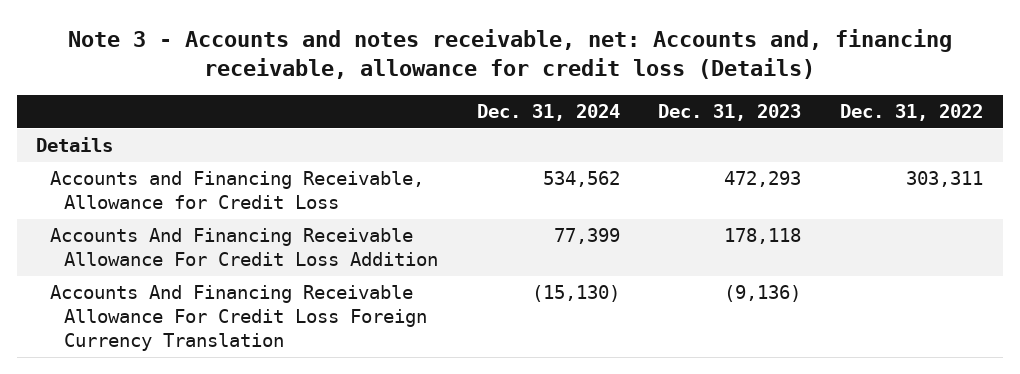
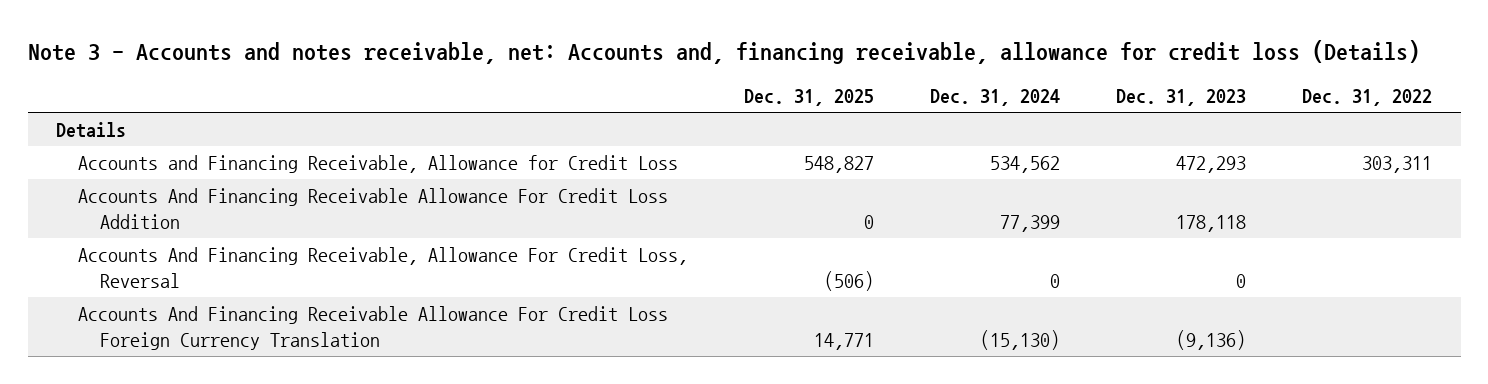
none -> [743,89,874,107] Dec. 31, 2025
none -> [77,246,688,288] Accounts And Financing Receivable, Allowance For Credit Loss, Reversal

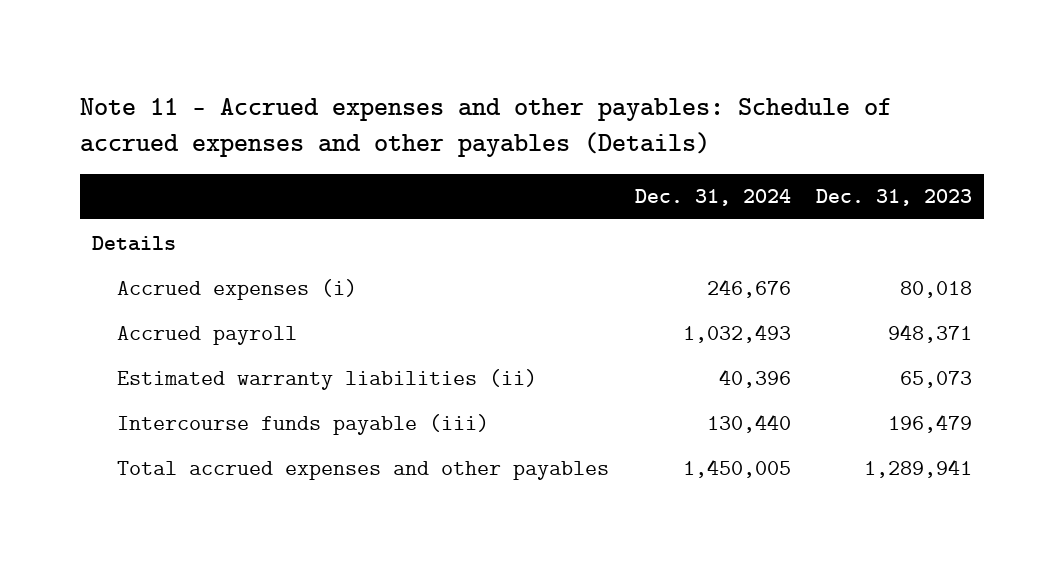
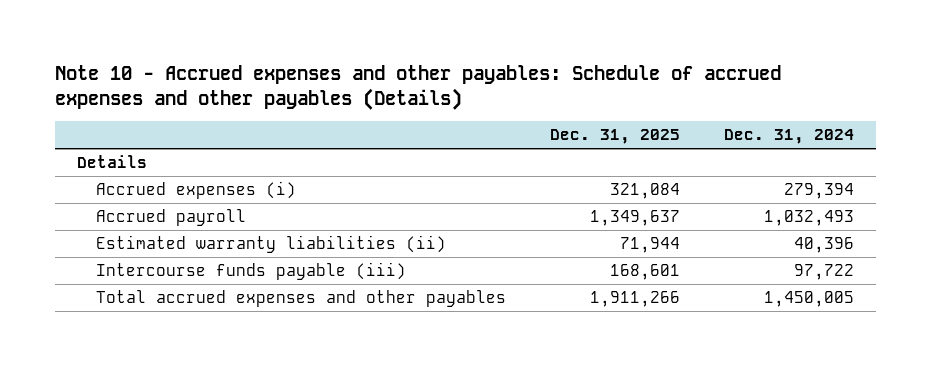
[79,98,892,157] Note 11 - Accrued expenses and other payables: Schedule of accrued expenses and other payables (Details) -> [54,64,781,110] Note 10 - Accrued expenses and other payables: Schedule of accrued expenses and other payables (Details)
[815,189,972,207] Dec. 31, 2023 -> none
none -> [549,129,680,145] Dec. 31, 2025
[706,278,791,298] 246,676 -> [784,183,855,200] 279,394
[706,413,791,433] 130,440 -> [794,264,855,281] 97,722

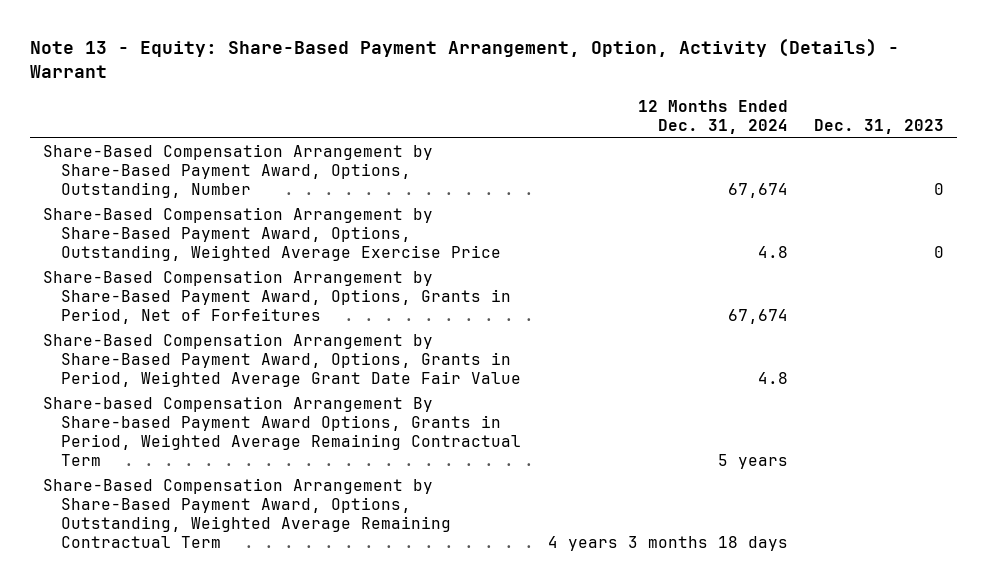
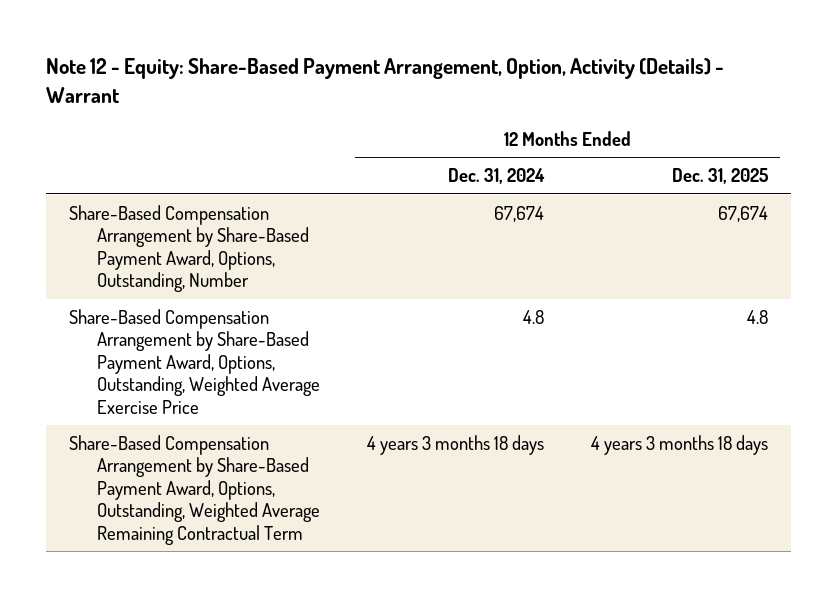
[29,38,899,79] Note 13 - Equity: Share-Based Payment Arrangement, Option, Activity (Details) - Warrant -> [45,58,724,103] Note 12 - Equity: Share-Based Payment Arrangement, Option, Activity (Details) - Warrant
[813,119,944,135] Dec. 31, 2023 -> none
none -> [671,168,768,185] Dec. 31, 2025
[42,270,512,325] Share-Based Compensation Arrangement by Share-Based Payment Award, Options, Grants in Period, Net of Forfeitures -> none
[42,333,522,388] Share-Based Compensation Arrangement by Share-Based Payment Award, Options, Grants in Period, Weighted Average Grant Date Fair Value -> none
[42,396,522,467] Share-based Compensation Arrangement By Share-based Payment Award Options, Grants in Period, Weighted Average Remaining Contractual Term -> none

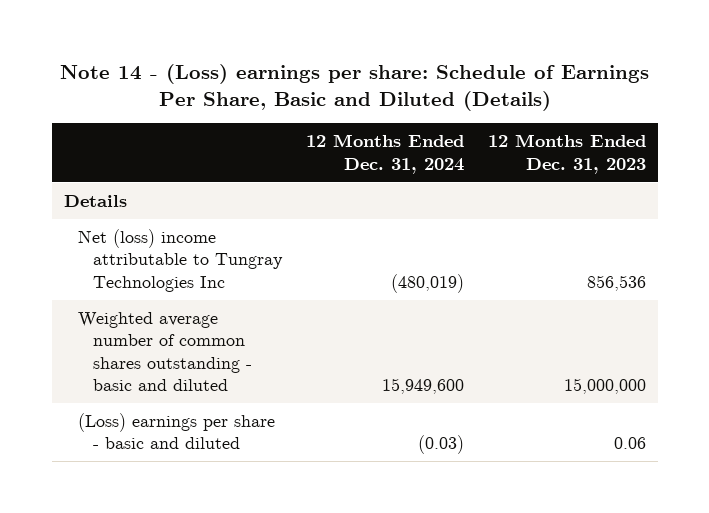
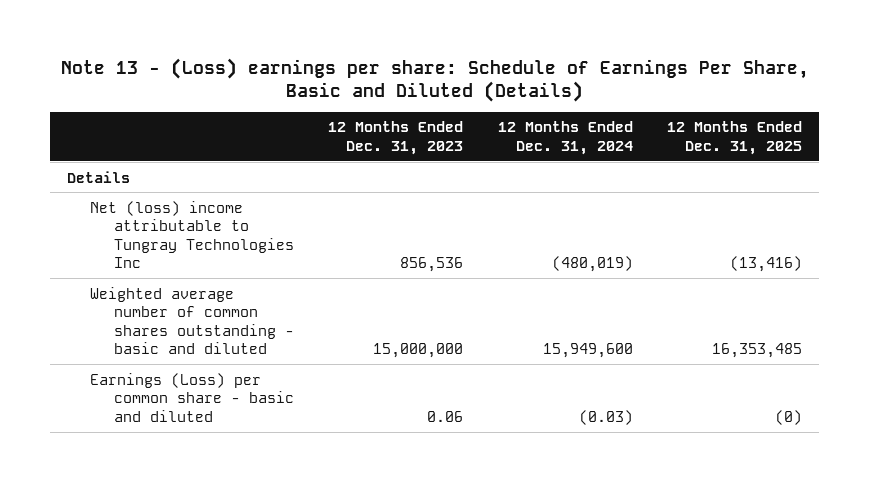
[59,63,649,111] Note 14 - (Loss) earnings per share: Schedule of Earnings Per Share, Basic and Diluted (Details) -> [60,57,809,102] Note 13 - (Loss) earnings per share: Schedule of Earnings Per Share, Basic and Diluted (Details)
none -> [667,121,803,155] 12 Months Ended Dec. 31, 2025
[78,413,276,450] (Loss) earnings per share - basic and diluted -> [90,372,294,422] Earnings (Loss) per common share - basic and diluted

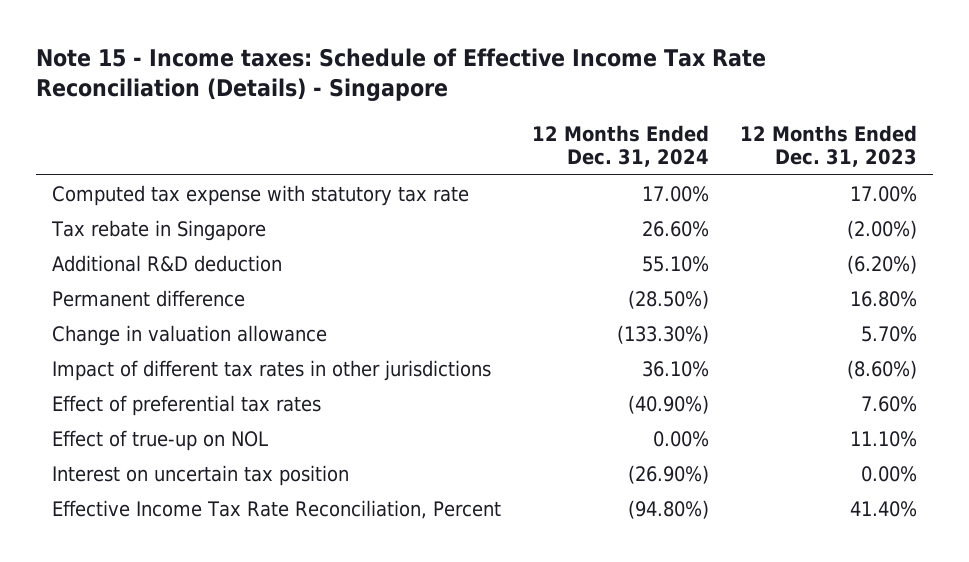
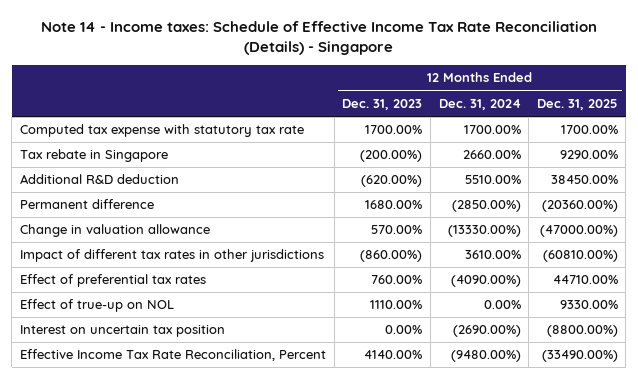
[36,48,767,102] Note 15 - Income taxes: Schedule of Effective Income Tax Rate Reconciliation (Details) - Singapore -> [40,21,597,56] Note 14 - Income taxes: Schedule of Effective Income Tax Rate Reconciliation (Details) - Singapore
none -> [536,98,618,110] Dec. 31, 2025
[641,185,709,202] 17.00% -> [463,125,521,135] 1700.00%
[850,185,918,202] 17.00% -> [365,125,423,135] 1700.00%
[641,220,709,237] 26.60% -> [462,150,521,160] 2660.00%
[847,219,918,239] (2.00%) -> [360,150,423,163] (200.00%)
[641,255,709,272] 55.10% -> [464,175,521,185] 5510.00%
[847,254,918,274] (6.20%) -> [361,175,423,188] (620.00%)
[627,289,709,309] (28.50%) -> [451,200,521,213] (2850.00%)
[850,290,918,307] 16.80% -> [365,200,423,210] 1680.00%
[616,324,709,344] (133.30%) -> [447,225,521,238] (13330.00%)
[861,325,918,342] 5.70% -> [371,225,423,235] 570.00%
[641,360,709,377] 36.10% -> [464,250,521,260] 3610.00%
[847,359,918,379] (8.60%) -> [360,250,423,263] (860.00%)
[627,394,709,414] (40.90%) -> [450,275,521,288] (4090.00%)
[861,395,918,412] 7.60% -> [371,275,423,285] 760.00%
[850,430,918,447] 11.10% -> [370,300,423,310] 1110.00%
[627,464,709,484] (26.90%) -> [452,325,521,338] (2690.00%)
[627,499,709,519] (94.80%) -> [450,350,521,363] (9480.00%)
[850,500,918,517] 41.40% -> [364,350,423,360] 4140.00%

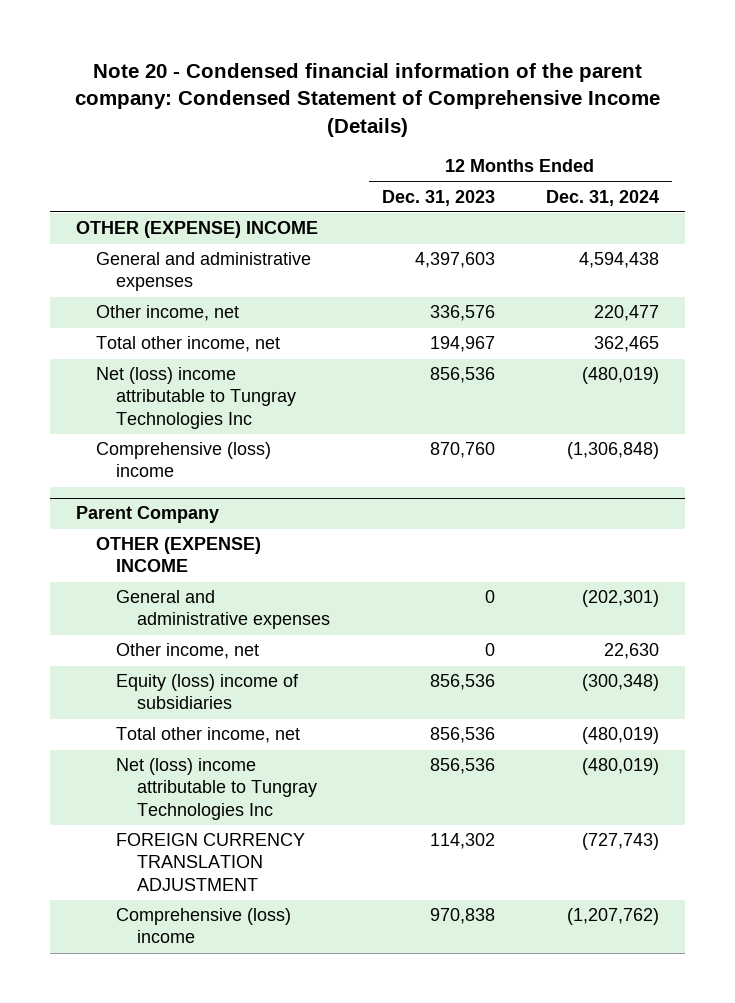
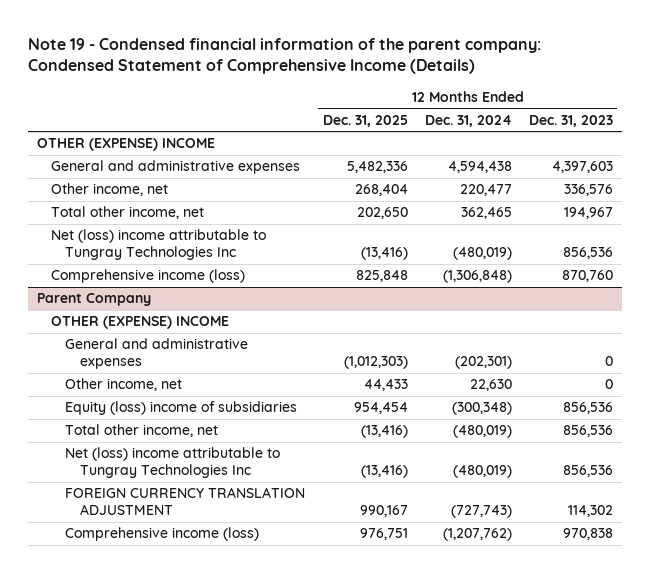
[74,62,660,137] Note 20 - Condensed financial information of the parent company: Condensed Statement of Comprehensive Income (Details) -> [27,37,541,75] Note 19 - Condensed financial information of the parent company: Condensed Statement of Comprehensive Income (Details)
none -> [322,114,408,127] Dec. 31, 2025
[96,442,272,478] Comprehensive (loss) income -> [51,269,246,284] Comprehensive income (loss)
[116,908,292,944] Comprehensive (loss) income -> [65,527,260,542] Comprehensive income (loss)

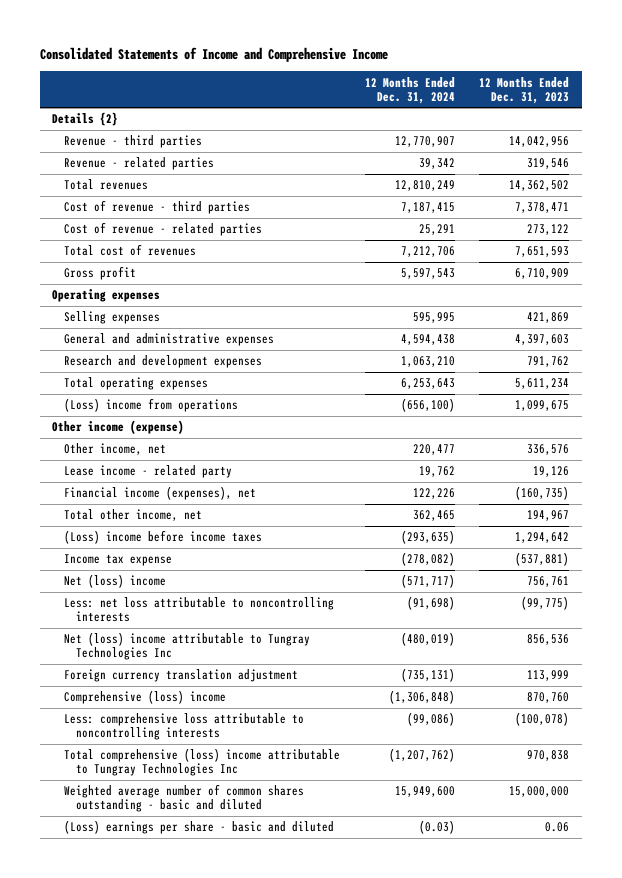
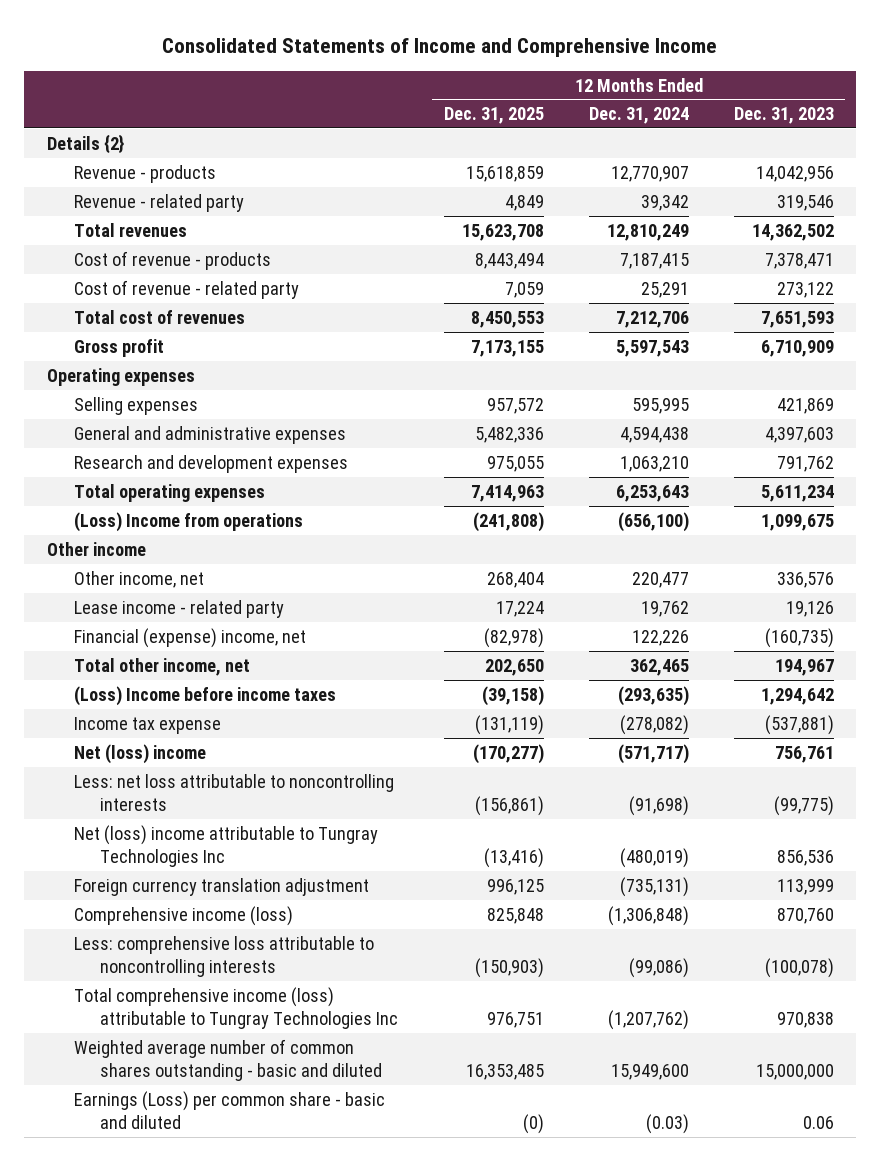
none -> [443,107,544,125] Dec. 31, 2025
[64,135,203,149] Revenue - third parties -> [73,164,216,183] Revenue - products
[64,157,215,171] Revenue - related parties -> [73,193,244,212] Revenue - related party
[64,200,251,215] Cost of revenue - third parties -> [73,250,271,270] Cost of revenue - products
[64,222,263,237] Cost of revenue - related parties -> [73,279,299,299] Cost of revenue - related party
[64,398,239,413] (Loss) income from operations -> [73,511,303,532] (Loss) Income from operations
[52,420,185,435] Other income (expense) -> [47,541,147,556] Other income
[64,486,257,501] Financial income (expenses), net -> [73,627,306,648] Financial (expense) income, net
[64,530,263,545] (Loss) income before income taxes -> [73,685,336,706] (Loss) Income before income taxes
[64,690,227,705] Comprehensive (loss) income -> [73,905,293,926] Comprehensive income (loss)
[64,748,341,777] Total comprehensive (loss) income attributable to Tungray Technologies Inc -> [73,986,399,1030] Total comprehensive income (loss) attributable to Tungray Technologies Inc
[64,820,335,835] (Loss) earnings per share - basic and diluted -> [73,1090,385,1130] Earnings (Loss) per common share - basic and diluted

